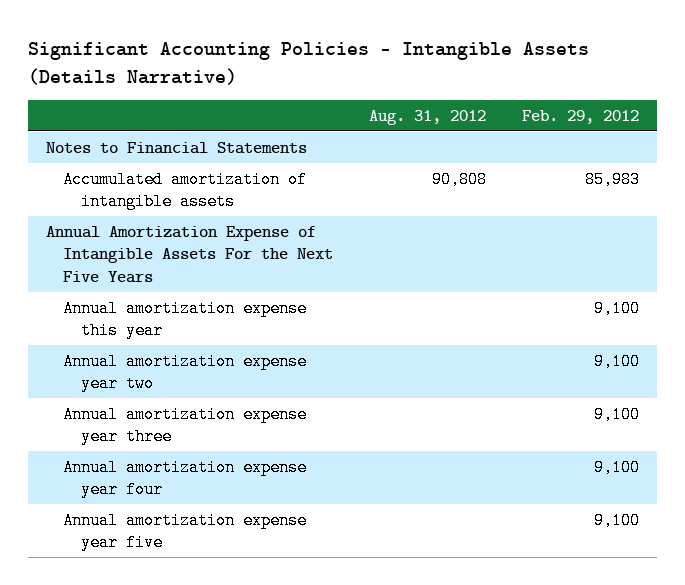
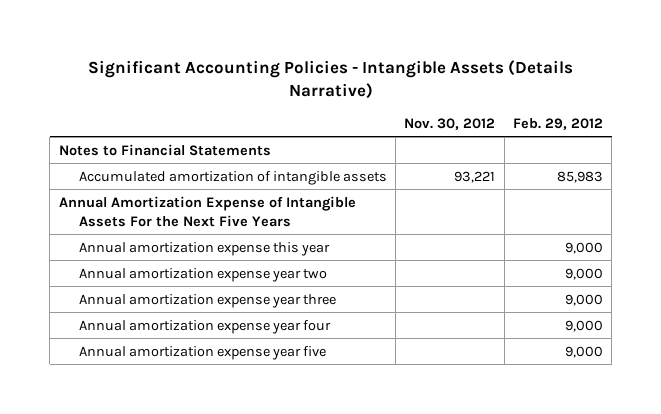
[369,110,487,126] Aug. 31, 2012 -> none
none -> [404,117,496,130] Nov. 30, 2012
[594,299,641,317] 9,100 -> [564,241,603,254] 9,000
[594,352,641,370] 9,100 -> [564,267,603,280] 9,000
[594,405,641,423] 9,100 -> [564,293,603,306] 9,000
[594,458,641,476] 9,100 -> [564,319,603,332] 9,000
[594,511,641,529] 9,100 -> [564,345,603,358] 9,000

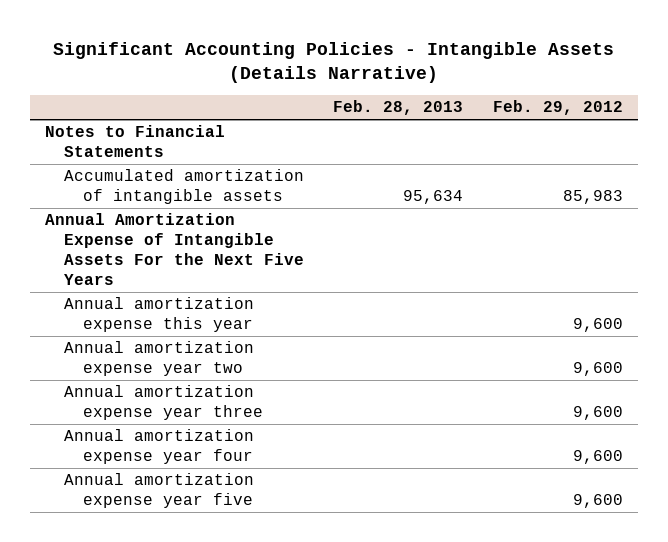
[404,117,496,130] Nov. 30, 2012 -> none
none -> [333,100,464,116] Feb. 28, 2013
[564,241,603,254] 9,000 -> [573,318,624,333] 9,600
[564,267,603,280] 9,000 -> [573,362,624,377] 9,600
[564,293,603,306] 9,000 -> [573,406,624,421] 9,600
[564,319,603,332] 9,000 -> [573,450,624,465] 9,600
[564,345,603,358] 9,000 -> [573,494,624,509] 9,600

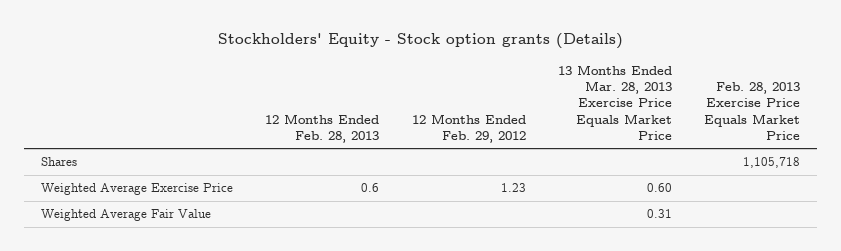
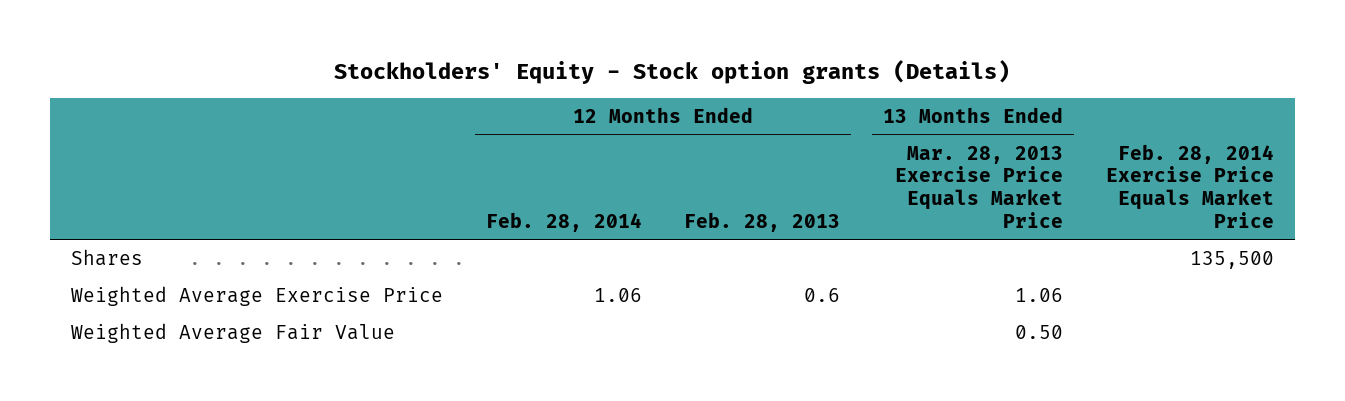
[411,113,526,144] 12 Months Ended Feb. 29, 2012 -> none
[704,81,801,141] Feb. 28, 2013 Exercise Price Equals Market Price -> none
none -> [485,211,642,232] Feb. 28, 2014
none -> [1105,143,1274,228] Feb. 28, 2014 Exercise Price Equals Market Price
[647,183,673,193] 0.60 -> [1015,287,1064,302] 1.06
[647,209,673,219] 0.31 -> [1015,324,1064,339] 0.50

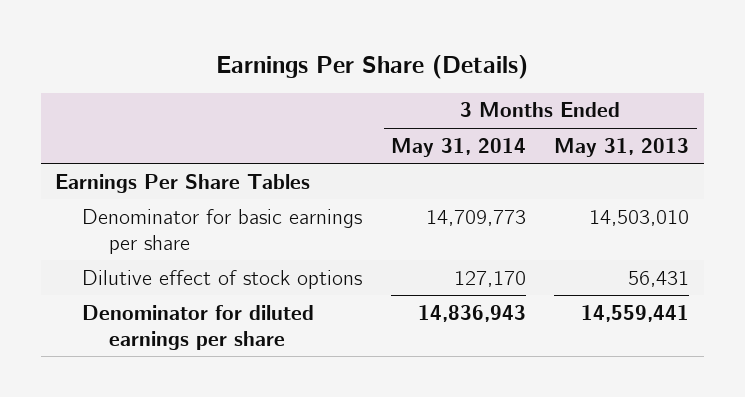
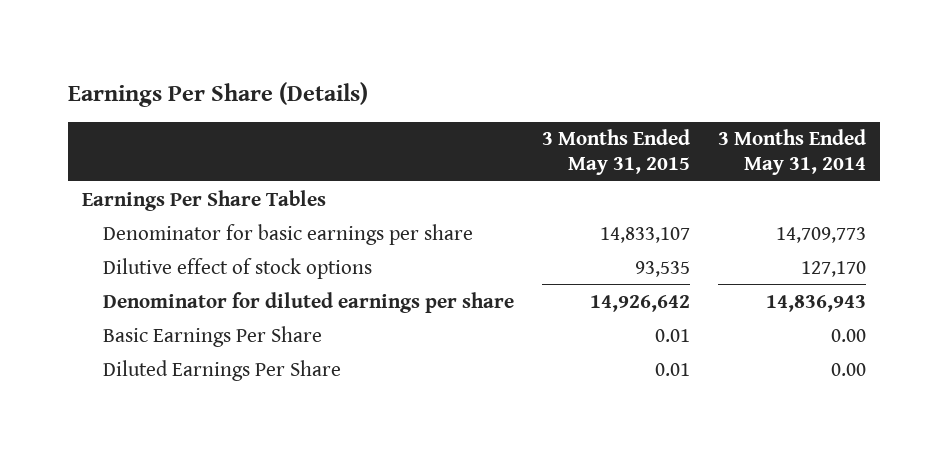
[554,137,690,157] May 31, 2013 -> none
none -> [541,129,690,175] 3 Months Ended May 31, 2015
none -> [102,325,322,347] Basic Earnings Per Share
none -> [102,359,341,381] Diluted Earnings Per Share

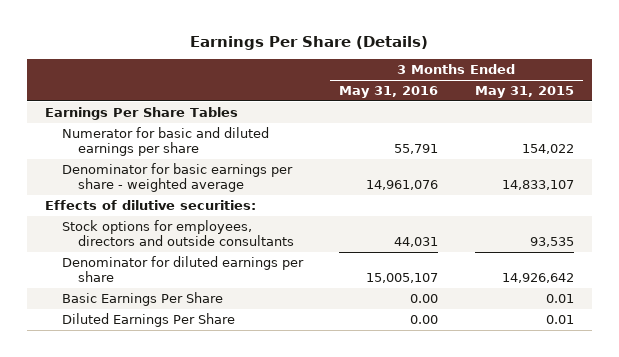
[717,129,866,175] 3 Months Ended May 31, 2014 -> none
none -> [339,86,439,99] May 31, 2016
none -> [61,127,269,156] Numerator for basic and diluted earnings per share
[102,223,473,245] Denominator for basic earnings per share -> [61,163,293,192] Denominator for basic earnings per share - weighted average
none -> [45,200,257,211] Effects of dilutive securities:
[102,257,372,279] Dilutive effect of stock options -> [61,220,295,246] Stock options for employees, directors and outside consultants

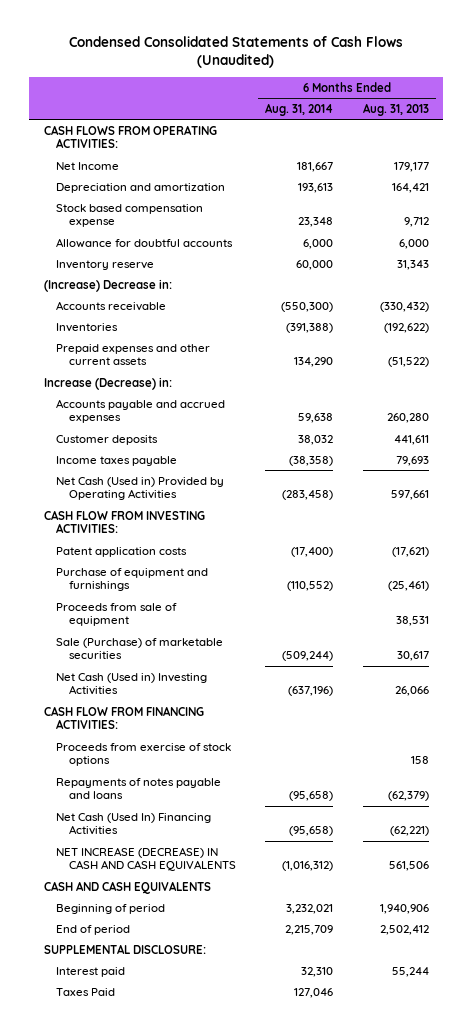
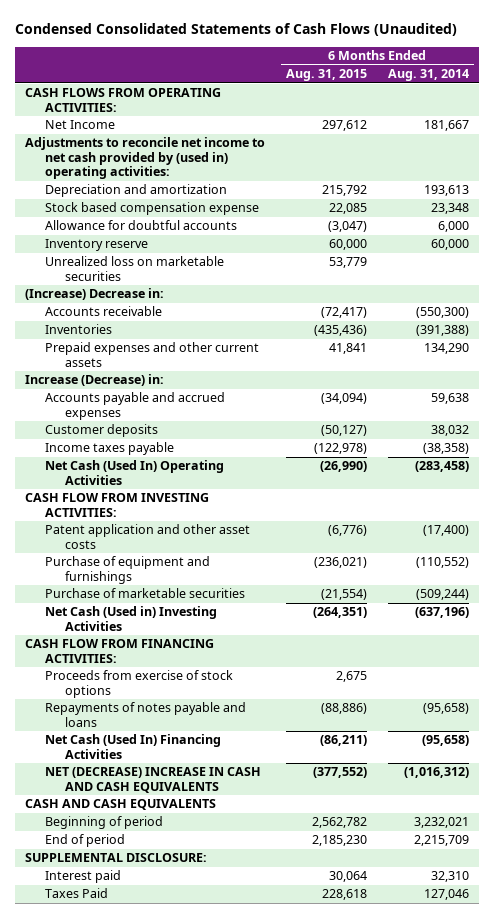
[362,102,429,116] Aug. 31, 2013 -> none
none -> [286,69,368,82] Aug. 31, 2015
none -> [25,137,266,180] Adjustments to reconcile net income to net cash provided by (used in) operating activities:
none -> [44,256,224,281] Unrealized loss on marketable securities
[56,476,225,501] Net Cash (Used in) Provided by Operating Activities -> [44,460,224,485] Net Cash (Used In) Operating Activities
[56,546,188,557] Patent application costs -> [44,524,250,549] Patent application and other asset costs
[56,602,178,627] Proceeds from sale of equipment -> none
[56,637,224,660] Sale (Purchase) of marketable securities -> [44,588,245,599] Purchase of marketable securities
[56,846,236,872] NET INCREASE (DECREASE) IN CASH AND CASH EQUIVALENTS -> [44,767,261,793] NET (DECREASE) INCREASE IN CASH AND CASH EQUIVALENTS

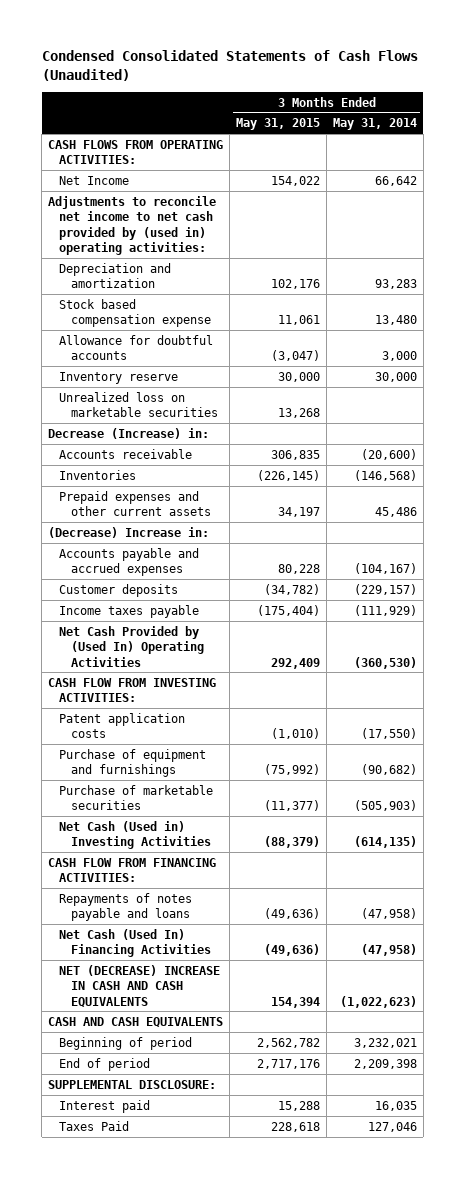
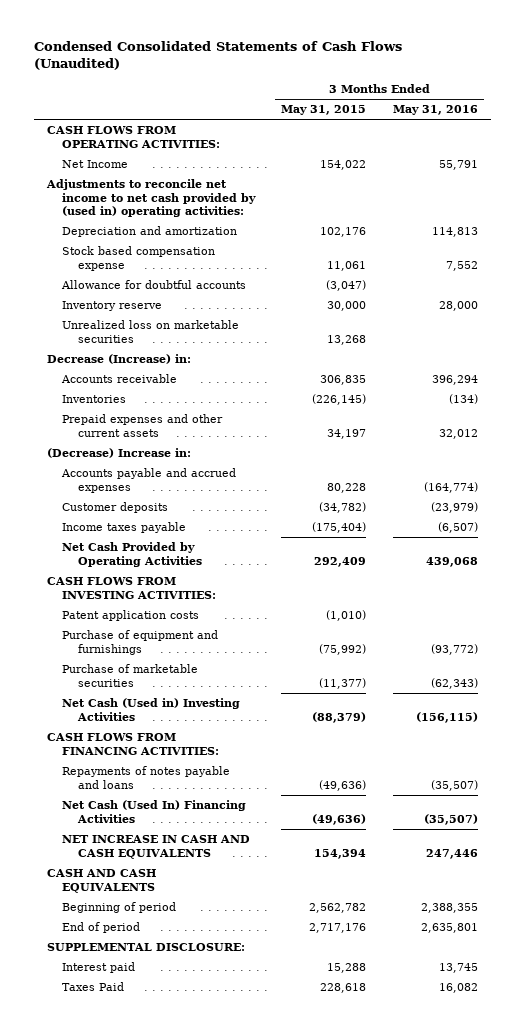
[332,118,417,131] May 31, 2014 -> none
none -> [392,105,478,116] May 31, 2016
[59,625,204,667] Net Cash Provided by (Used In) Operating Activities -> [62,542,202,567] Net Cash Provided by Operating Activities
[48,677,217,703] CASH FLOW FROM INVESTING ACTIVITIES: -> [46,577,217,599] CASH FLOWS FROM INVESTING ACTIVITIES:
[48,857,217,883] CASH FLOW FROM FINANCING ACTIVITIES: -> [46,733,220,755] CASH FLOWS FROM FINANCING ACTIVITIES:
[59,964,221,1007] NET (DECREASE) INCREASE IN CASH AND CASH EQUIVALENTS -> [62,835,251,859] NET INCREASE IN CASH AND CASH EQUIVALENTS

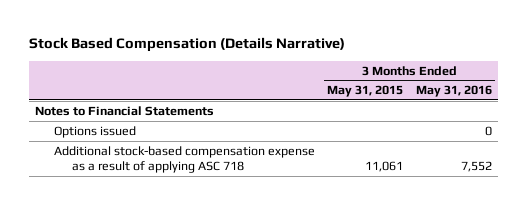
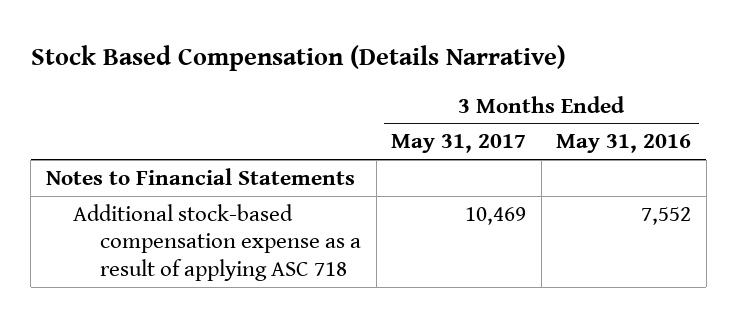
[327,85,404,98] May 31, 2015 -> none
none -> [391,134,527,154] May 31, 2017
[53,125,136,138] Options issued -> none

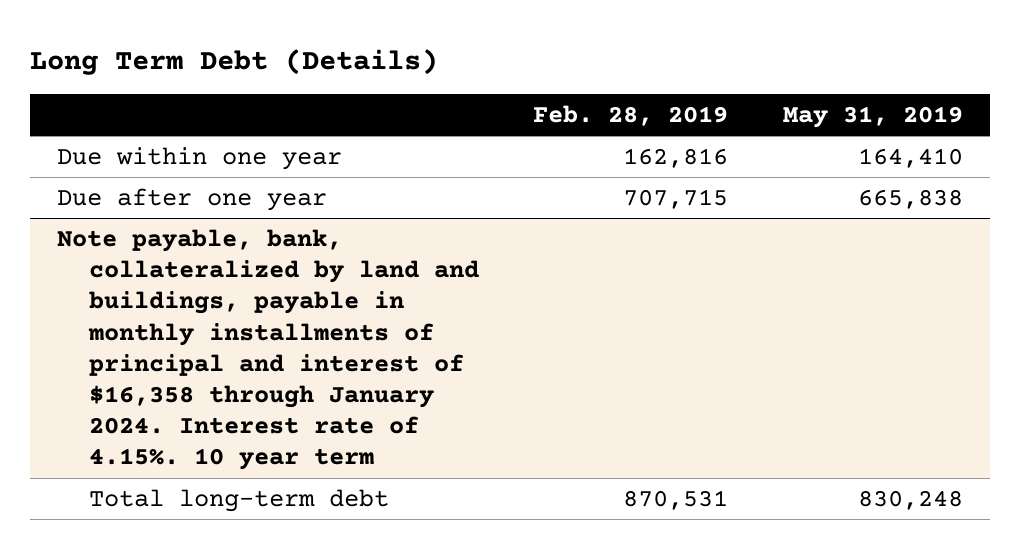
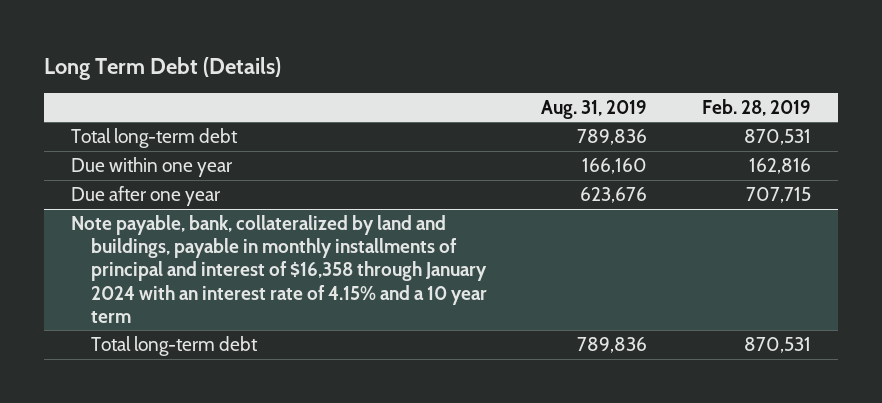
[782,105,963,128] May 31, 2019 -> none
none -> [541,99,648,119] Aug. 31, 2019
none -> [71,128,239,149] Total long-term debt
[56,228,480,471] Note payable, bank, collateralized by land and buildings, payable in monthly installments of principal and interest of $16,358 through January 2024. Interest rate of 4.15%. 10 year term -> [71,215,487,323] Note payable, bank, collateralized by land and buildings, payable in monthly installments of principal and interest of $16,358 through January 2024 with an interest rate of 4.15% and a 10 year term

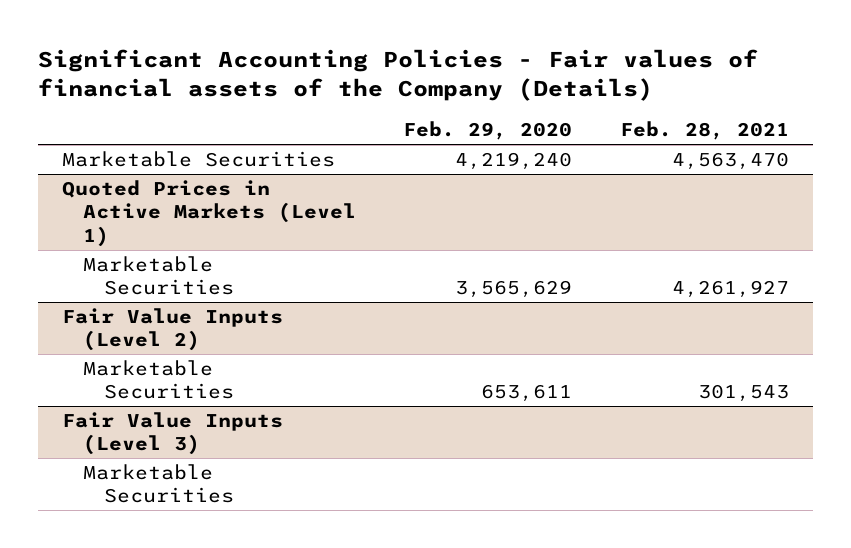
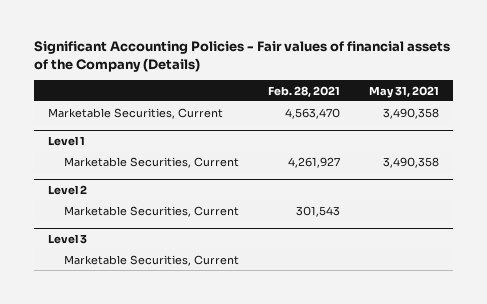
[403,121,573,141] Feb. 29, 2020 -> none
none -> [368,85,439,98] May 31, 2021
[61,151,335,168] Marketable Securities -> [48,107,224,119] Marketable Securities, Current
[61,180,356,247] Quoted Prices in Active Markets (Level 1) -> [48,135,86,146] Level 1
[82,256,234,296] Marketable Securities -> [63,156,239,168] Marketable Securities, Current
[61,308,283,352] Fair Value Inputs (Level 2) -> [48,184,88,195] Level 2
[82,360,234,400] Marketable Securities -> [63,205,239,217] Marketable Securities, Current
[61,412,283,456] Fair Value Inputs (Level 3) -> [48,233,88,244] Level 3
[82,464,234,504] Marketable Securities -> [63,254,239,266] Marketable Securities, Current

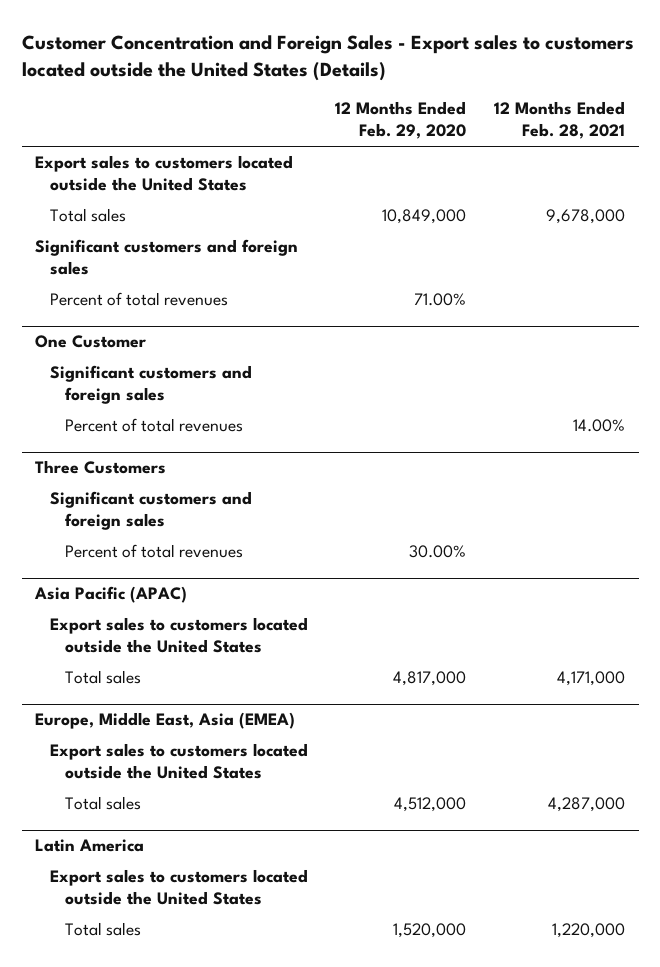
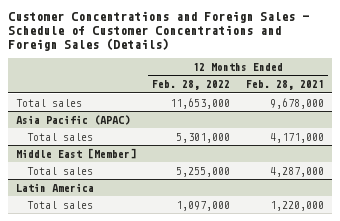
[21,34,634,81] Customer Concentration and Foreign Sales - Export sales to customers located outside the United States (Details) -> [7,11,309,52] Customer Concentrations and Foreign Sales - Schedule of Customer Concentrations and Foreign Sales (Details)
[335,101,467,140] 12 Months Ended Feb. 29, 2020 -> none
none -> [151,80,230,91] Feb. 28, 2022
[35,155,294,192] Export sales to customers located outside the United States -> none
[35,239,299,276] Significant customers and foreign sales -> none
[49,292,228,307] Percent of total revenues -> none
[35,335,147,349] One Customer -> none
[49,365,252,405] Significant customers and foreign sales -> none
[64,418,243,433] Percent of total revenues -> none
[35,460,167,475] Three Customers -> none
[49,491,252,531] Significant customers and foreign sales -> none
[64,544,243,559] Percent of total revenues -> none
[49,617,308,654] Export sales to customers located outside the United States -> none
[49,743,308,780] Export sales to customers located outside the United States -> none
[35,712,296,730] Europe, Middle East, Asia (EMEA) -> [15,147,136,159] Middle East [Member]
[49,869,308,906] Export sales to customers located outside the United States -> none

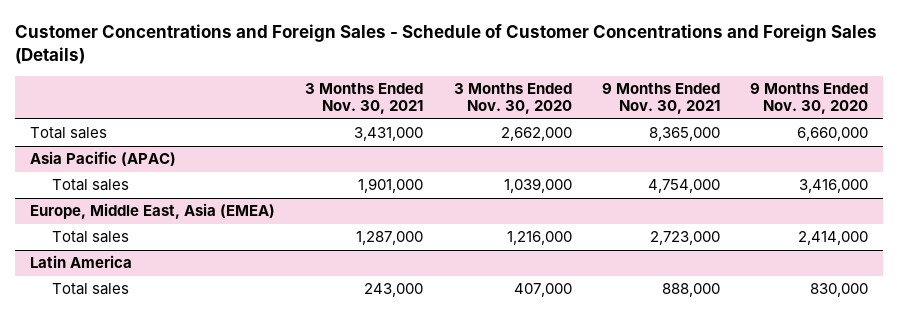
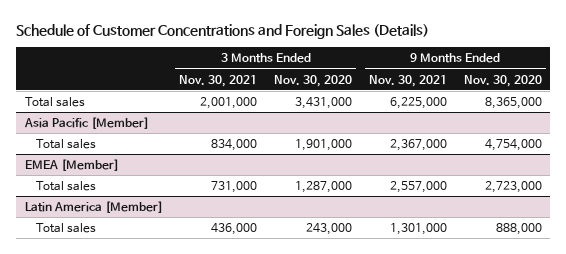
[14,23,877,64] Customer Concentrations and Foreign Sales - Schedule of Customer Concentrations and Foreign Sales (Details) -> [16,24,430,40] Schedule of Customer Concentrations and Foreign Sales (Details)
[354,127,424,142] 3,431,000 -> [200,97,258,110] 2,001,000
[500,127,572,142] 2,662,000 -> [295,97,353,110] 3,431,000
[648,127,720,142] 8,365,000 -> [390,97,448,110] 6,225,000
[797,127,869,142] 6,660,000 -> [484,97,542,110] 8,365,000
[29,151,176,167] Asia Pacific (APAC) -> [23,117,149,130] Asia Pacific [Member]
[358,178,424,194] 1,901,000 -> [211,139,258,152] 834,000
[503,178,572,194] 1,039,000 -> [295,139,353,152] 1,901,000
[647,179,720,194] 4,754,000 -> [390,139,448,152] 2,367,000
[799,179,869,194] 3,416,000 -> [484,139,542,152] 4,754,000
[29,203,275,220] Europe, Middle East, Asia (EMEA) -> [24,159,119,172] EMEA [Member]
[356,231,424,246] 1,287,000 -> [211,181,258,194] 731,000
[506,231,572,246] 1,216,000 -> [295,181,353,194] 1,287,000
[649,231,720,246] 2,723,000 -> [390,181,448,194] 2,557,000
[798,231,869,246] 2,414,000 -> [484,181,542,194] 2,723,000
[29,255,132,269] Latin America -> [24,201,163,214] Latin America [Member]
[364,283,424,298] 243,000 -> [211,223,258,236] 436,000
[513,283,572,298] 407,000 -> [306,223,353,236] 243,000
[661,283,720,298] 888,000 -> [390,223,448,236] 1,301,000
[810,283,869,298] 830,000 -> [495,223,542,236] 888,000

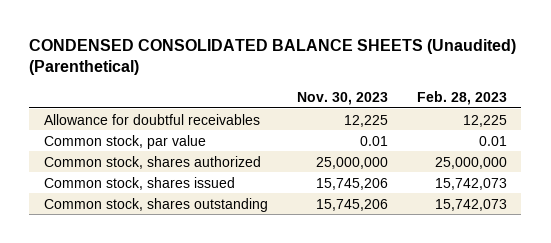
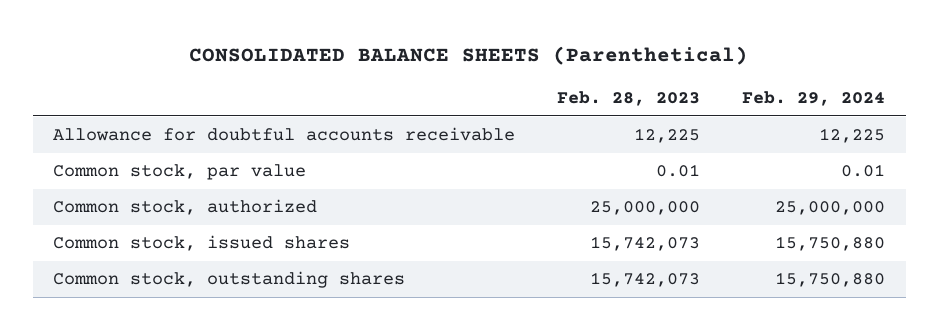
[29,38,517,76] CONDENSED CONSOLIDATED BALANCE SHEETS (Unaudited) (Parenthetical) -> [189,46,749,66] CONSOLIDATED BALANCE SHEETS (Parenthetical)
[296,91,388,105] Nov. 30, 2023 -> none
none -> [741,91,885,107] Feb. 29, 2024
[43,113,260,125] Allowance for doubtful receivables -> [53,127,516,142] Allowance for doubtful accounts receivable
[43,155,261,169] Common stock, shares authorized -> [53,199,318,216] Common stock, authorized
[43,176,235,190] Common stock, shares issued -> [53,235,351,252] Common stock, issued shares
[43,197,268,212] Common stock, shares outstanding -> [53,271,406,289] Common stock, outstanding shares

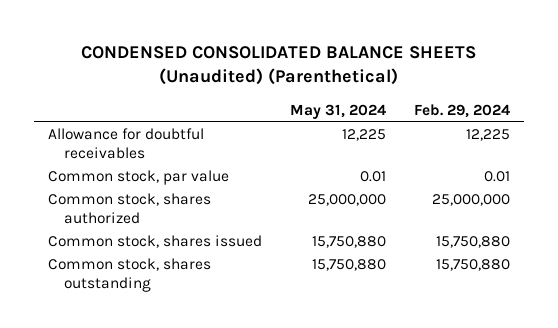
[189,46,749,66] CONSOLIDATED BALANCE SHEETS (Parenthetical) -> [80,46,476,86] CONDENSED CONSOLIDATED BALANCE SHEETS (Unaudited) (Parenthetical)
[557,91,701,107] Feb. 28, 2023 -> none
none -> [289,103,386,119] May 31, 2024
[53,127,516,142] Allowance for doubtful accounts receivable -> [47,127,204,159] Allowance for doubtful receivables
[53,199,318,216] Common stock, authorized -> [47,192,211,224] Common stock, shares authorized
[53,235,351,252] Common stock, issued shares -> [47,234,262,248] Common stock, shares issued
[53,271,406,289] Common stock, outstanding shares -> [47,257,211,292] Common stock, shares outstanding

